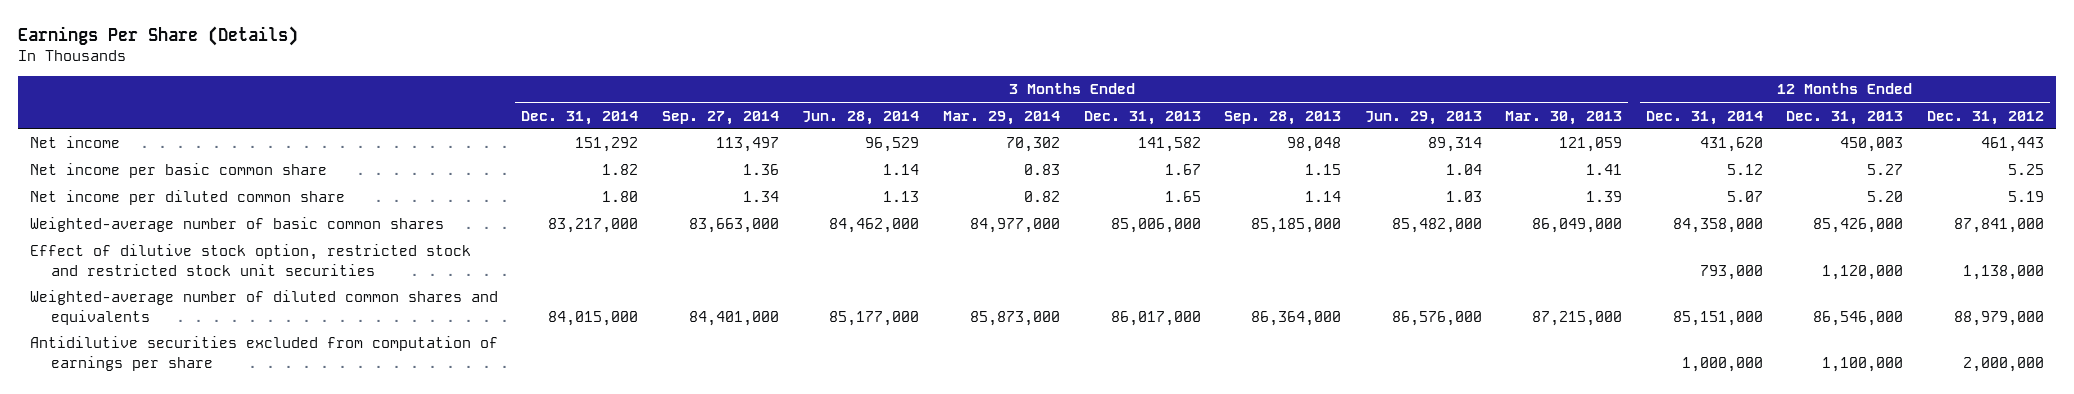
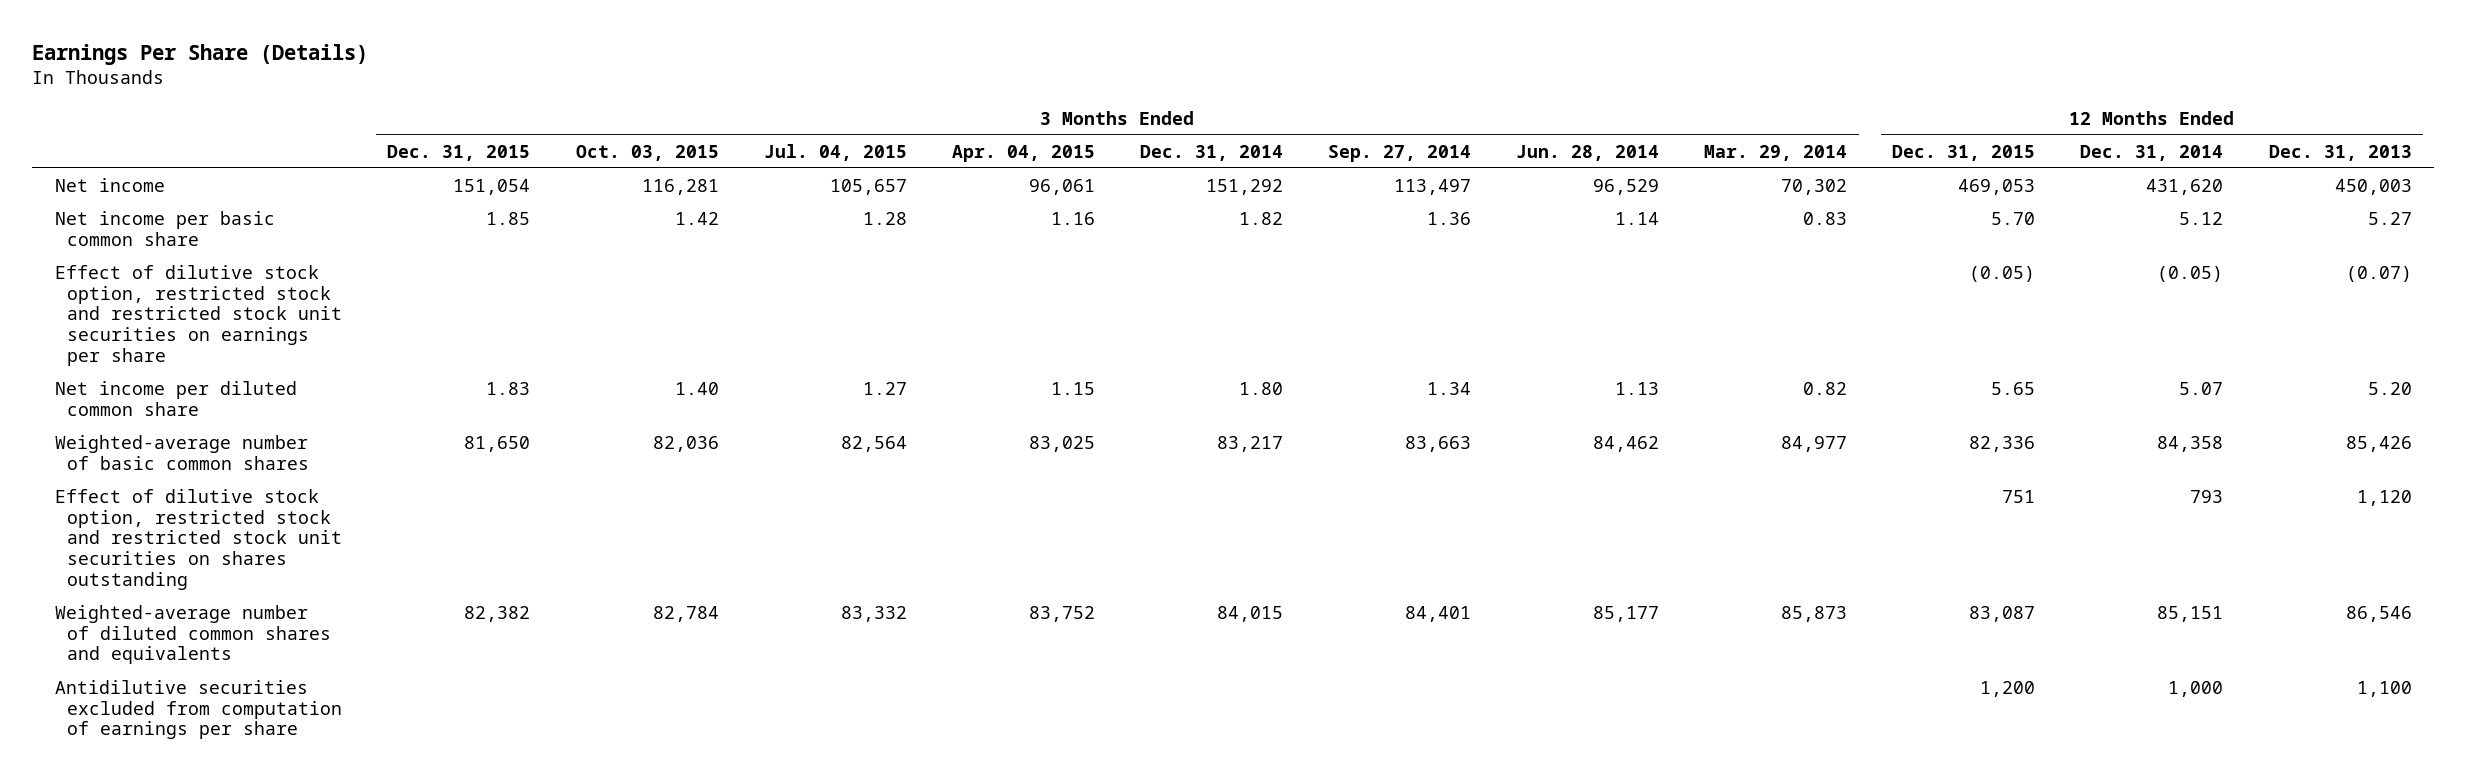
[1083,110,1201,125] Dec. 31, 2013 -> none
[1224,110,1342,125] Sep. 28, 2013 -> none
[1364,110,1482,125] Jun. 29, 2013 -> none
[1505,110,1623,125] Mar. 30, 2013 -> none
[1927,110,2045,125] Dec. 31, 2012 -> none
none -> [387,144,531,161] Dec. 31, 2015
none -> [575,144,719,161] Oct. 03, 2015
none -> [763,143,907,161] Jul. 04, 2015
none -> [951,144,1095,162] Apr. 04, 2015
none -> [1892,144,2036,161] Dec. 31, 2015
none -> [54,264,343,367] Effect of dilutive stock option, restricted stock and restricted stock unit securities on earnings per share
[548,218,639,234] 83,217,000 -> [1216,435,1283,452] 83,217
[688,218,779,234] 83,663,000 -> [1405,435,1472,452] 83,663
[829,218,920,234] 84,462,000 -> [1593,435,1660,452] 84,462
[969,218,1060,234] 84,977,000 -> [1781,435,1848,452] 84,977
[1672,218,1763,234] 84,358,000 -> [2157,435,2224,452] 84,358
[1813,218,1904,234] 85,426,000 -> [2345,435,2412,452] 85,426
[29,244,471,276] Effect of dilutive stock option, restricted stock and restricted stock unit securities -> [54,488,343,591] Effect of dilutive stock option, restricted stock and restricted stock unit securities on shares outstanding
[1699,264,1763,280] 793,000 -> [2190,489,2224,503] 793
[1822,264,1904,280] 1,120,000 -> [2356,489,2412,506] 1,120
[548,310,639,326] 84,015,000 -> [1216,605,1283,622] 84,015
[688,310,779,326] 84,401,000 -> [1405,605,1472,622] 84,401
[829,310,920,326] 85,177,000 -> [1593,605,1660,622] 85,177
[969,310,1060,326] 85,873,000 -> [1781,605,1848,622] 85,873
[1672,310,1763,326] 85,151,000 -> [2157,605,2224,622] 85,151
[1813,310,1904,326] 86,546,000 -> [2345,605,2412,622] 86,546
[1681,356,1763,372] 1,000,000 -> [2168,680,2224,697] 1,000
[1822,356,1904,372] 1,100,000 -> [2356,680,2412,697] 1,100

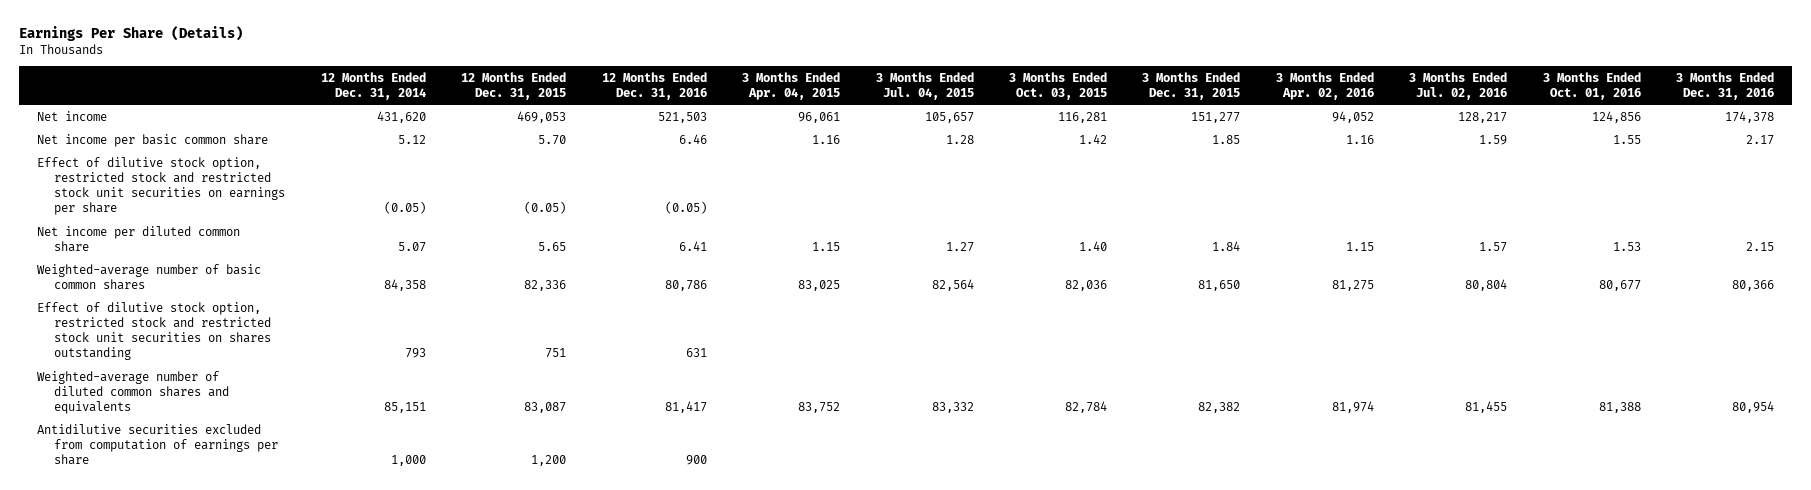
[1139,144,1283,161] Dec. 31, 2014 -> none
[1328,144,1472,162] Sep. 27, 2014 -> none
[1516,144,1660,161] Jun. 28, 2014 -> none
[1704,144,1848,161] Mar. 29, 2014 -> none
[2268,144,2412,161] Dec. 31, 2013 -> none
none -> [601,71,707,100] 12 Months Ended Dec. 31, 2016
none -> [1275,71,1374,100] 3 Months Ended Apr. 02, 2016
none -> [1409,71,1508,100] 3 Months Ended Jul. 02, 2016
none -> [1542,71,1641,100] 3 Months Ended Oct. 01, 2016
none -> [1676,71,1775,100] 3 Months Ended Dec. 31, 2016
[453,178,531,195] 151,054 -> [1191,111,1241,123] 151,277
[486,381,531,395] 1.83 -> [1212,240,1241,251] 1.84

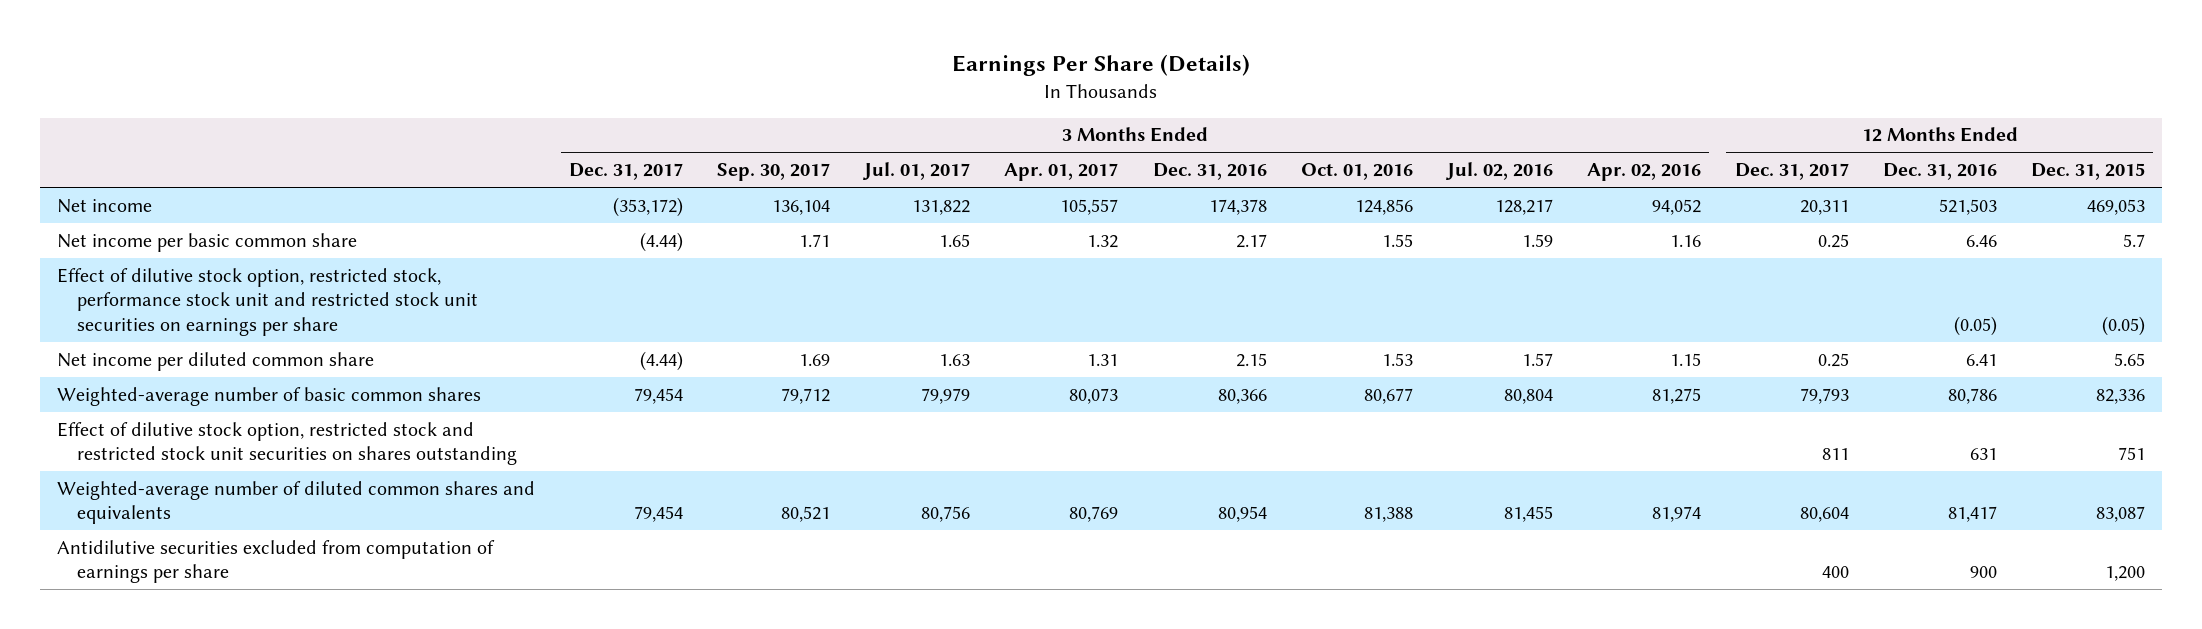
[320,71,426,100] 12 Months Ended Dec. 31, 2014 -> none
[742,71,841,100] 3 Months Ended Apr. 04, 2015 -> none
[875,71,974,100] 3 Months Ended Jul. 04, 2015 -> none
[1008,71,1107,100] 3 Months Ended Oct. 03, 2015 -> none
[1142,71,1241,100] 3 Months Ended Dec. 31, 2015 -> none
none -> [569,163,684,181] Dec. 31, 2017
none -> [717,163,831,182] Sep. 30, 2017
none -> [862,162,971,181] Jul. 01, 2017
none -> [1004,163,1119,182] Apr. 01, 2017
none -> [1734,163,1849,181] Dec. 31, 2017
[538,134,567,145] 5.70 -> [2122,233,2145,247] 5.7
[36,156,286,216] Effect of dilutive stock option, restricted stock and restricted stock unit securities on earnings per share -> [57,267,479,336] Effect of dilutive stock option, restricted stock, performance stock unit and restricted stock unit securities on earnings per share

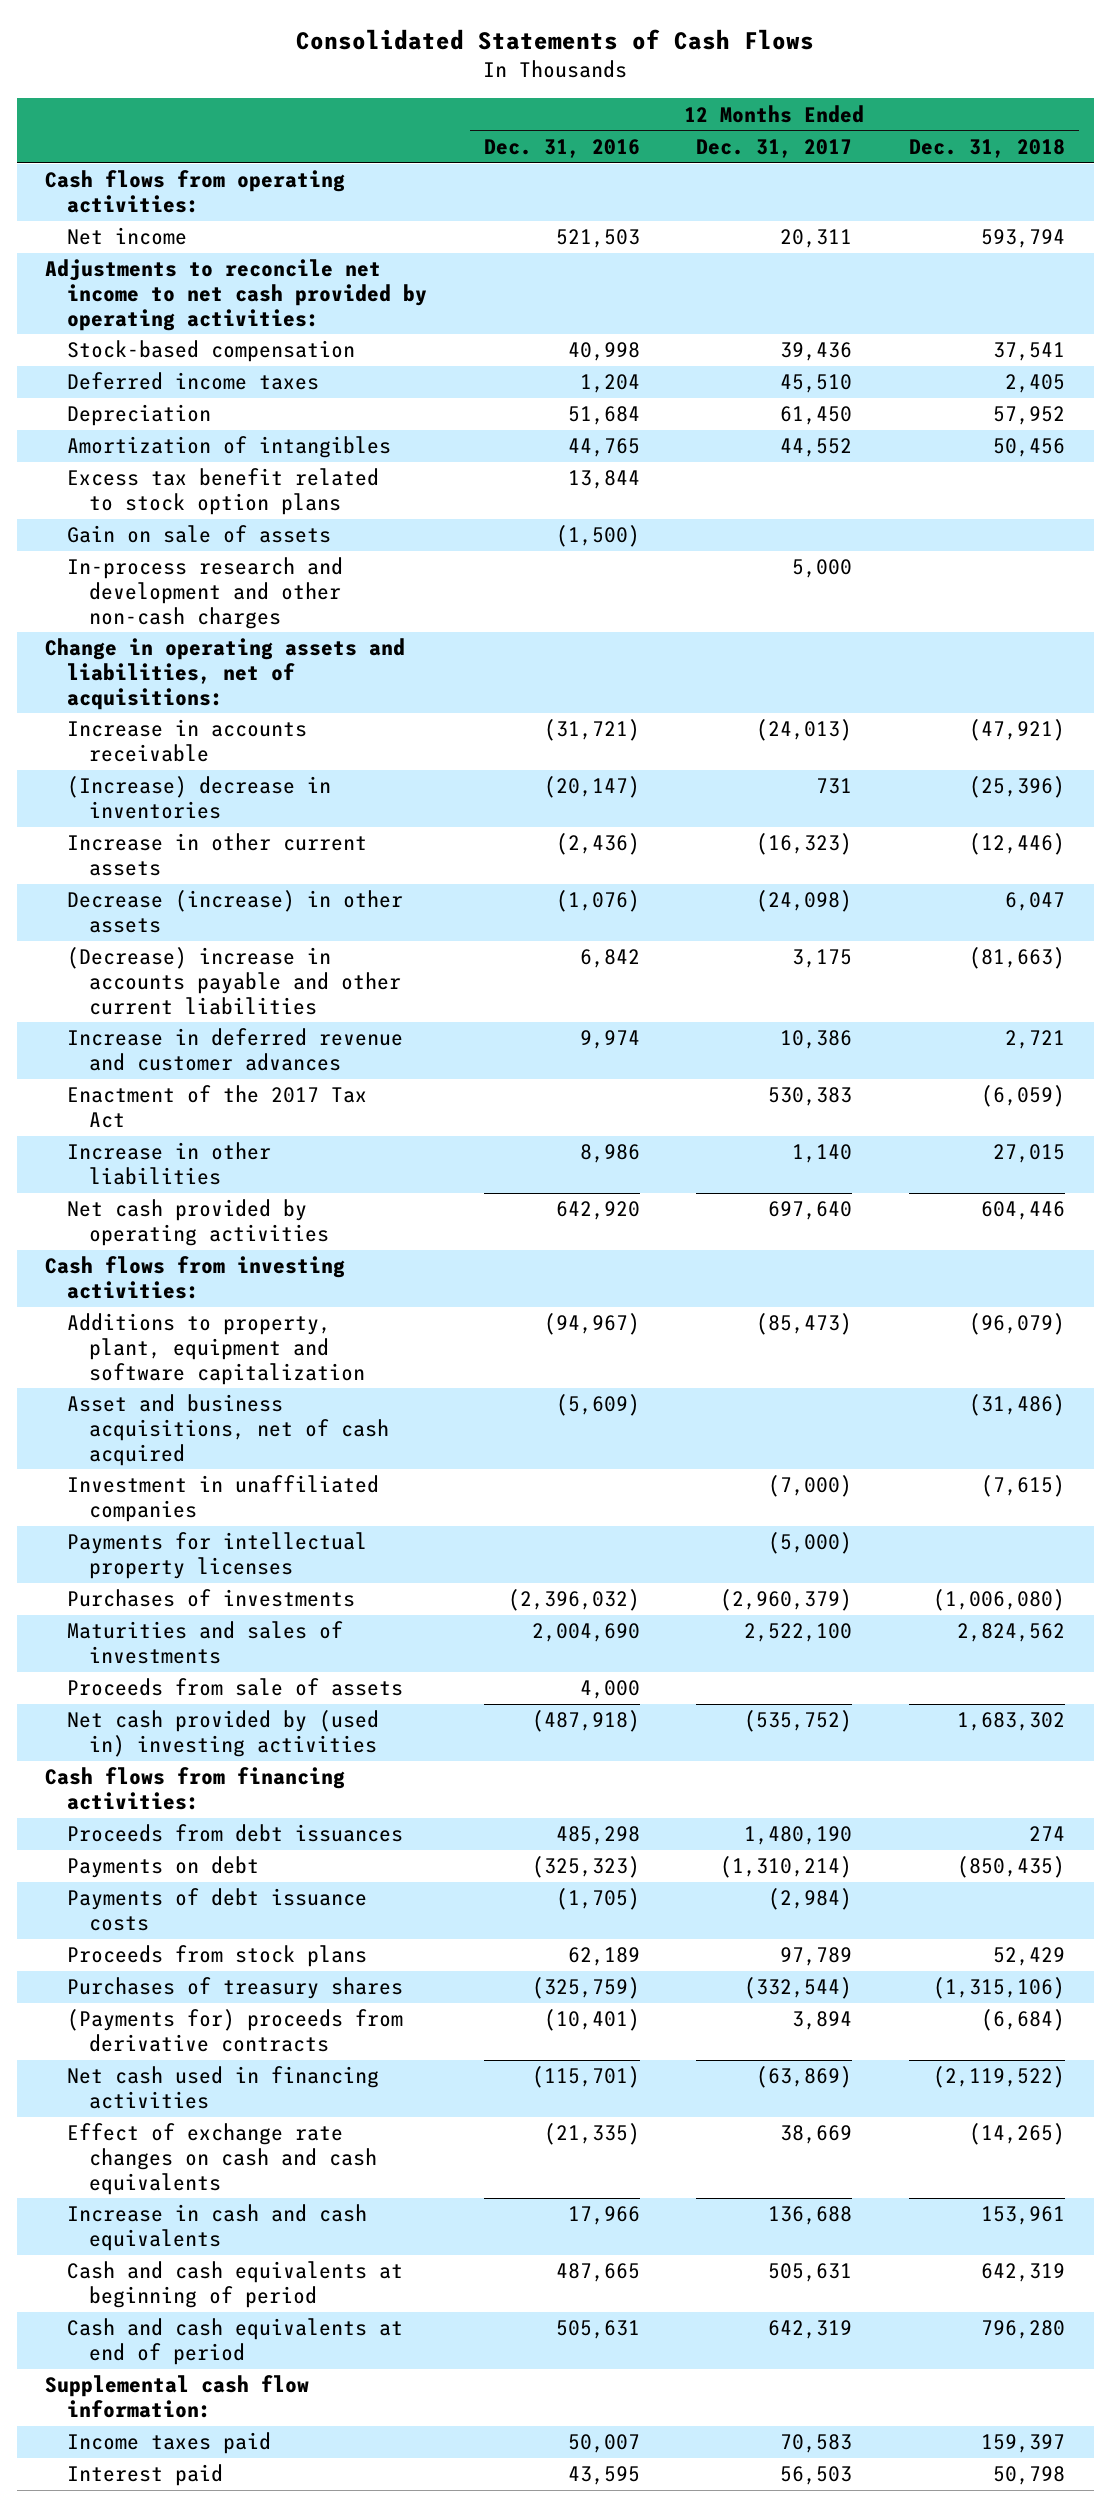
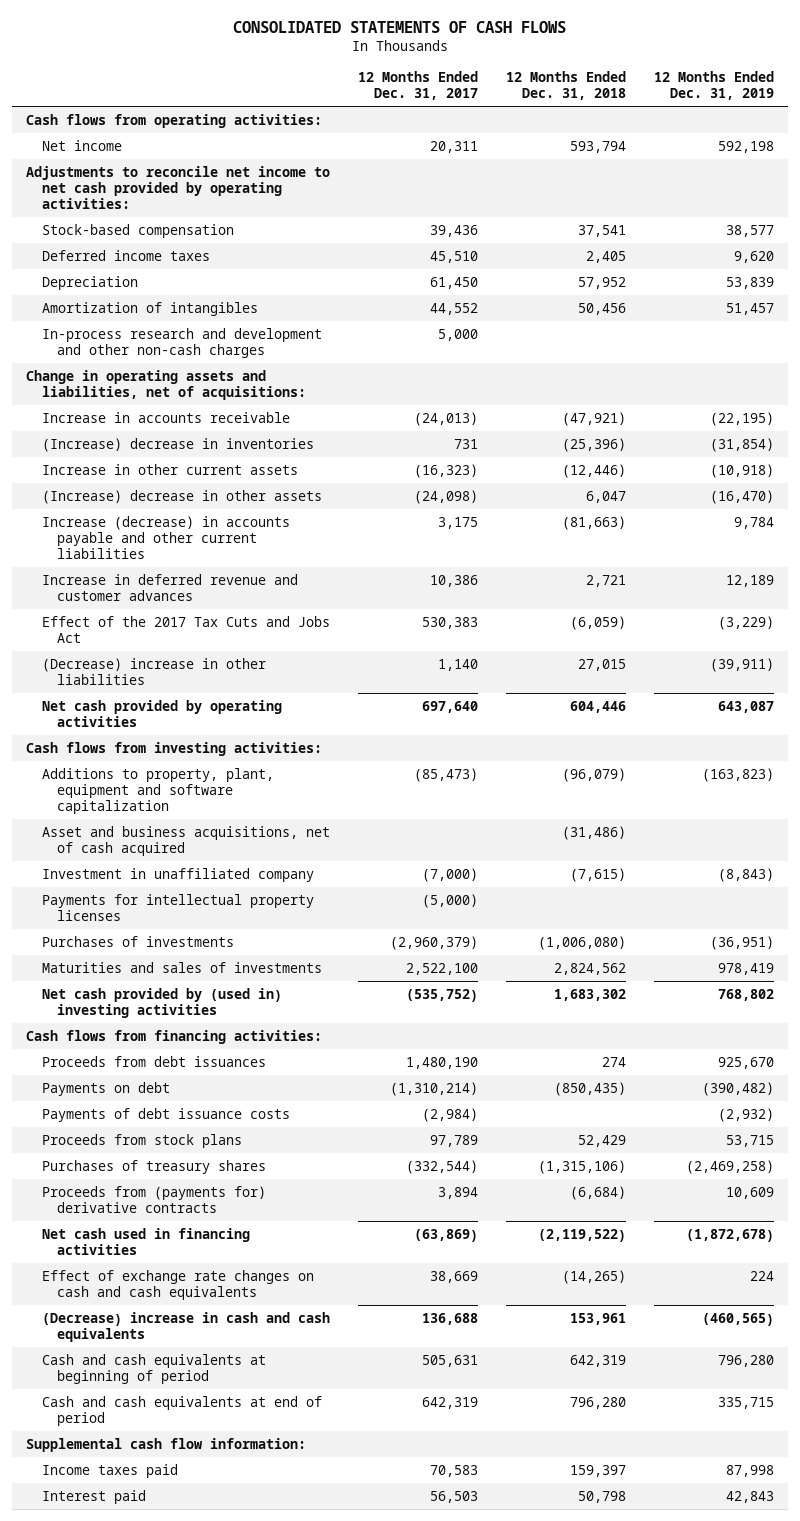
[296,29,815,51] Consolidated Statements of Cash Flows -> [233,21,567,34] CONSOLIDATED STATEMENTS OF CASH FLOWS
[483,138,640,158] Dec. 31, 2016 -> none
none -> [653,71,774,101] 12 Months Ended Dec. 31, 2019
[66,468,379,515] Excess tax benefit related to stock option plans -> none
[66,525,331,544] Gain on sale of assets -> none
[66,890,403,933] Decrease (increase) in other assets -> [41,489,322,504] (Increase) decrease in other assets
[66,947,401,1015] (Decrease) increase in accounts payable and other current liabilities -> [41,515,290,560] Increase (decrease) in accounts payable and other current liabilities
[66,1085,367,1128] Enactment of the 2017 Tax Act -> [41,615,330,643] Effect of the 2017 Tax Cuts and Jobs Act
[66,1142,271,1185] Increase in other liabilities -> [41,657,266,685] (Decrease) increase in other liabilities
[66,1475,379,1522] Investment in unaffiliated companies -> [41,867,314,882] Investment in unaffiliated company
[66,1678,403,1697] Proceeds from sale of assets -> none
[66,2009,403,2052] (Payments for) proceeds from derivative contracts -> [41,1185,266,1213] Proceeds from (payments for) derivative contracts
[66,2204,367,2251] Increase in cash and cash equivalents -> [41,1311,330,1342] (Decrease) increase in cash and cash equivalents

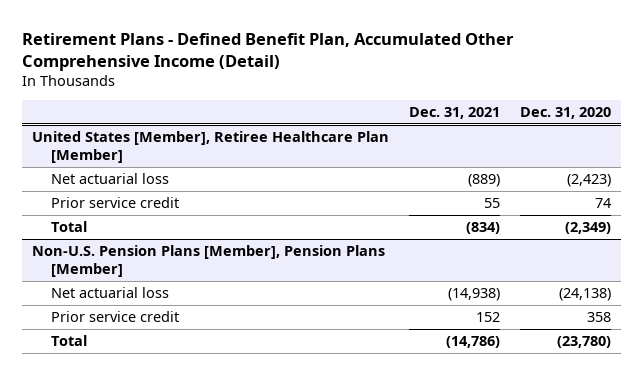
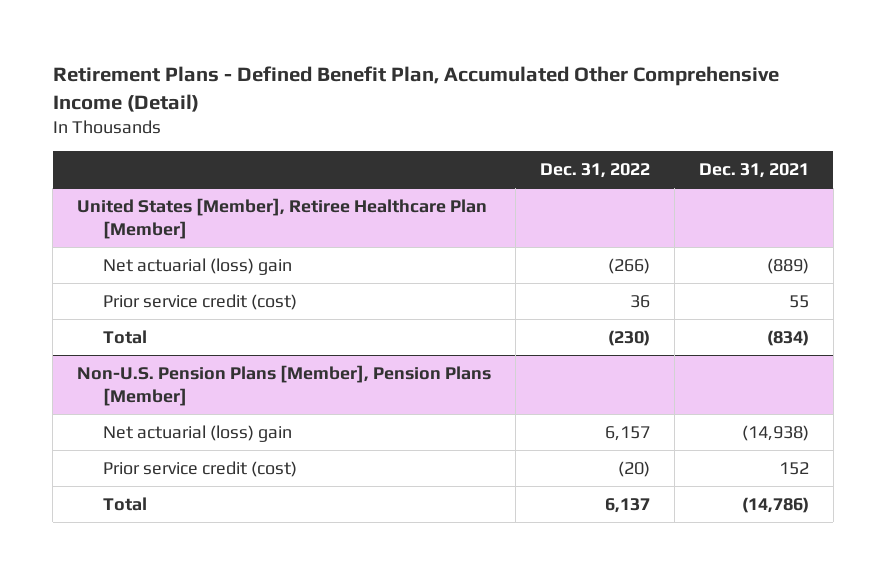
[520,107,612,120] Dec. 31, 2020 -> none
none -> [540,163,651,179] Dec. 31, 2022
[50,172,169,184] Net actuarial loss -> [102,258,292,276] Net actuarial (loss) gain
[50,196,179,208] Prior service credit -> [102,294,297,311] Prior service credit (cost)
[50,286,169,298] Net actuarial loss -> [102,425,292,443] Net actuarial (loss) gain
[50,310,179,322] Prior service credit -> [102,461,297,478] Prior service credit (cost)

